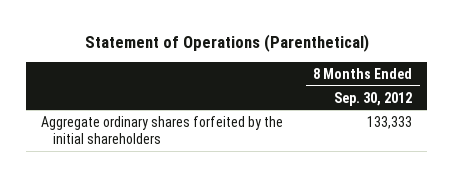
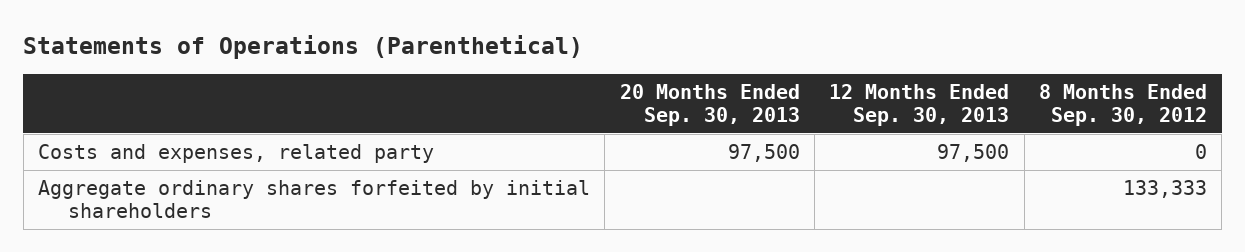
[84,34,369,53] Statement of Operations (Parenthetical) -> [23,34,584,59] Statements of Operations (Parenthetical)
none -> [619,83,800,126] 20 Months Ended Sep. 30, 2013
none -> [829,83,1010,126] 12 Months Ended Sep. 30, 2013
none -> [38,144,435,164] Costs and expenses, related party
[41,115,284,145] Aggregate ordinary shares forfeited by the initial shareholders -> [38,180,591,219] Aggregate ordinary shares forfeited by initial shareholders

